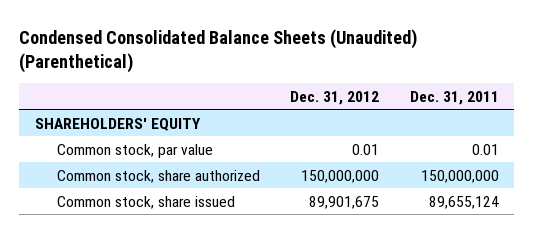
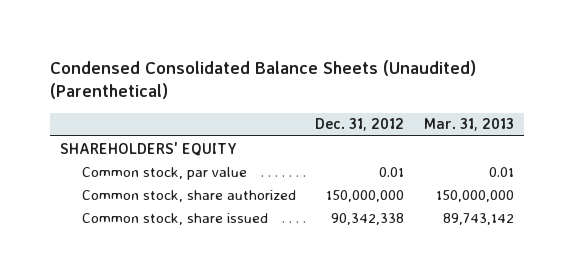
[410,90,500,105] Dec. 31, 2011 -> none
none -> [424,118,515,132] Mar. 31, 2013
[309,195,380,209] 89,901,675 -> [331,212,405,225] 90,342,338

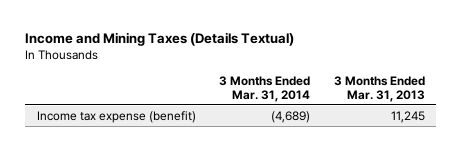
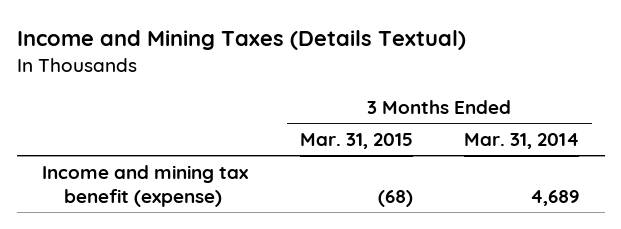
[333,76,425,103] 3 Months Ended Mar. 31, 2013 -> none
none -> [299,133,413,150] Mar. 31, 2015
[36,111,196,124] Income tax expense (benefit) -> [42,164,249,208] Income and mining tax benefit (expense)
[271,111,311,124] (4,689) -> [530,190,580,207] 4,689

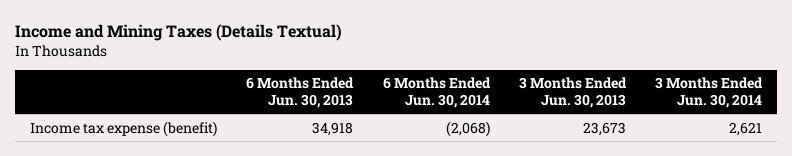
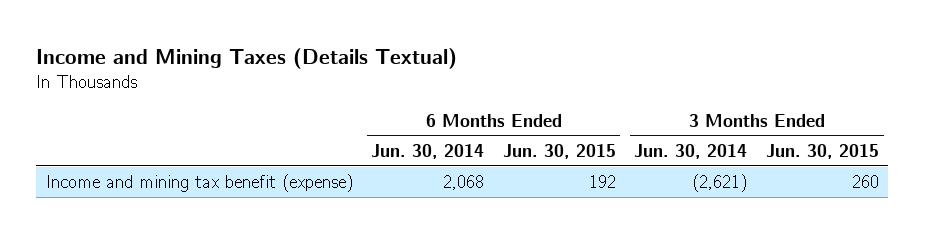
[246,77,355,108] 6 Months Ended Jun. 30, 2013 -> none
[518,77,627,108] 3 Months Ended Jun. 30, 2013 -> none
none -> [502,143,616,159] Jun. 30, 2015
none -> [765,143,879,159] Jun. 30, 2015
[30,120,218,137] Income tax expense (benefit) -> [45,174,353,193] Income and mining tax benefit (expense)
[445,120,490,137] (2,068) -> [443,175,485,191] 2,068
[729,121,763,136] 2,621 -> [692,174,748,193] (2,621)

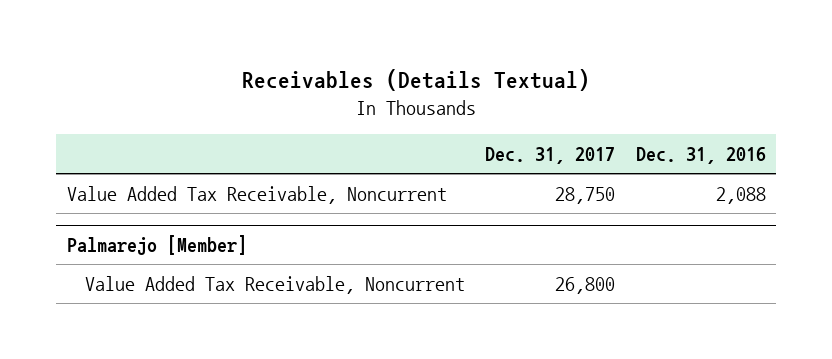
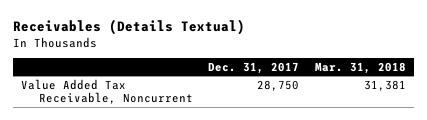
[635,147,766,165] Dec. 31, 2016 -> none
none -> [315,61,407,74] Mar. 31, 2018
[66,235,247,256] Palmarejo [Member] -> none
[84,275,465,294] Value Added Tax Receivable, Noncurrent -> none

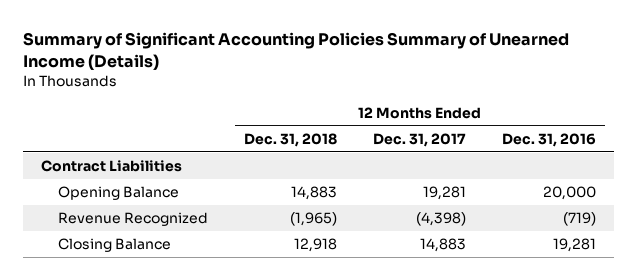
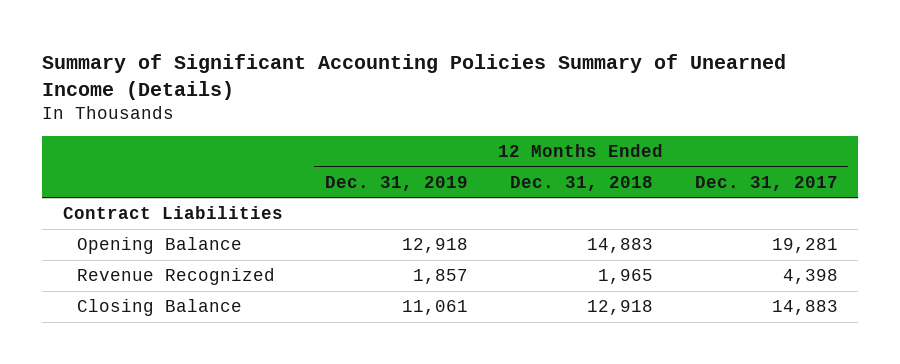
[502,132,597,147] Dec. 31, 2016 -> none
none -> [324,175,468,191] Dec. 31, 2019
[290,212,338,227] (1,965) -> [597,268,653,284] 1,965
[416,212,467,227] (4,398) -> [782,268,838,284] 4,398

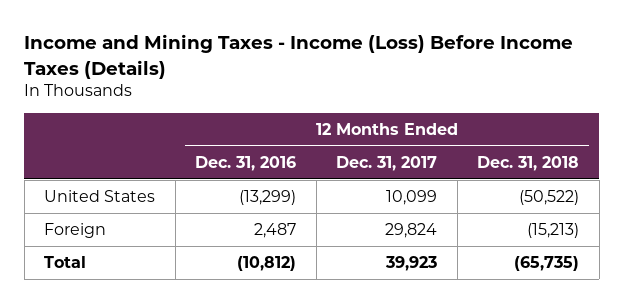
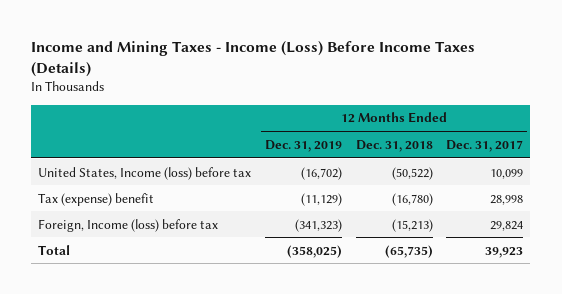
[195,155,297,171] Dec. 31, 2016 -> none
none -> [264,139,342,152] Dec. 31, 2019
[44,190,156,203] United States -> [38,166,252,180] United States, Income (loss) before tax
none -> [38,192,155,206] Tax (expense) benefit
[44,223,107,239] Foreign -> [38,218,219,232] Foreign, Income (loss) before tax

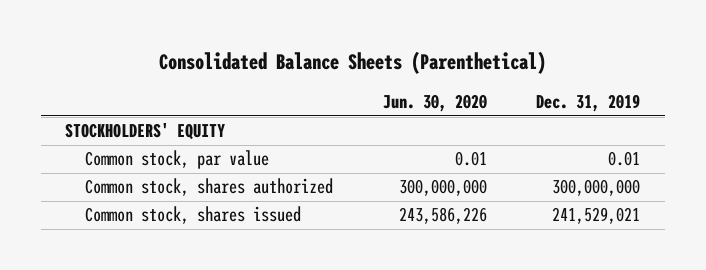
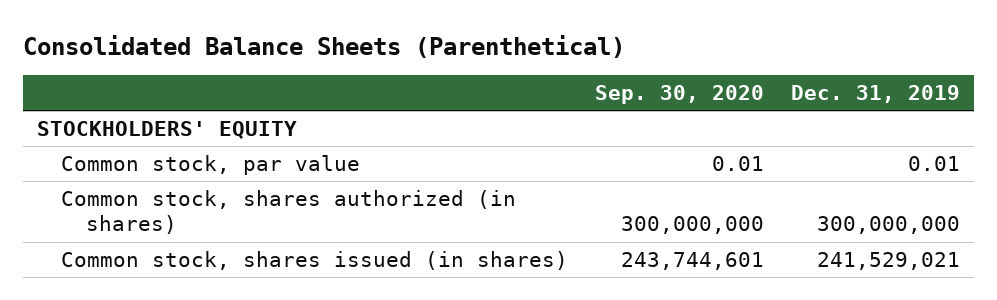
[382,93,487,112] Jun. 30, 2020 -> none
none -> [595,85,765,105] Sep. 30, 2020
[84,178,333,197] Common stock, shares authorized -> [61,189,517,235] Common stock, shares authorized (in shares)
[84,206,301,225] Common stock, shares issued -> [61,250,569,270] Common stock, shares issued (in shares)

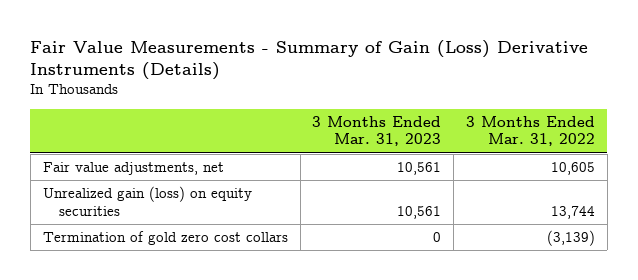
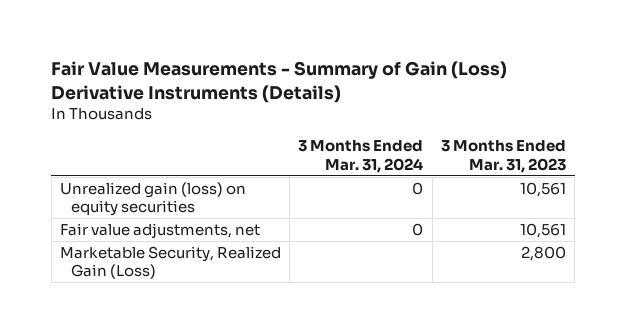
[465,115,595,147] 3 Months Ended Mar. 31, 2022 -> none
none -> [298,140,424,173] 3 Months Ended Mar. 31, 2024
[42,231,288,246] Termination of gold zero cost collars -> none
[42,162,224,176] Fair value adjustments, net -> [59,222,260,239] Fair value adjustments, net
none -> [59,245,281,280] Marketable Security, Realized Gain (Loss)

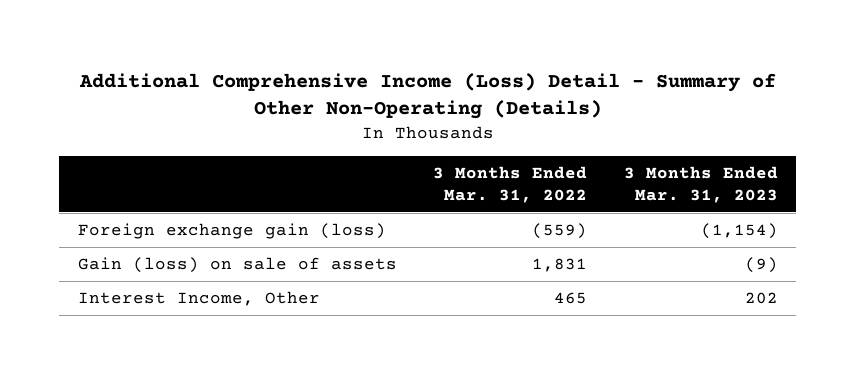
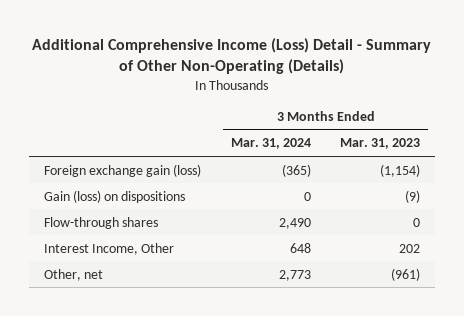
[433,165,588,204] 3 Months Ended Mar. 31, 2022 -> none
none -> [230,138,311,150] Mar. 31, 2024
[77,256,397,273] Gain (loss) on sale of assets -> [44,189,186,203] Gain (loss) on dispositions
none -> [44,216,159,229] Flow-through shares
none -> [44,268,104,281] Other, net

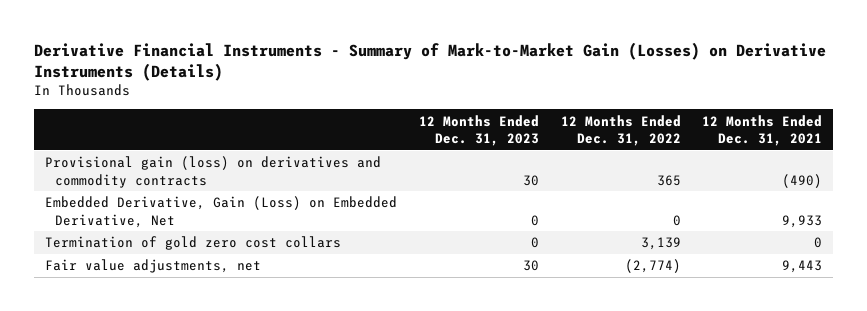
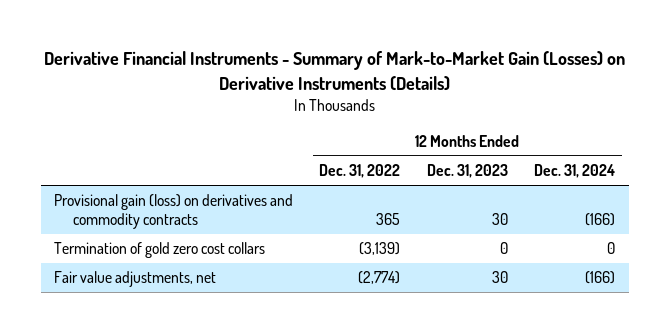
[702,114,823,146] 12 Months Ended Dec. 31, 2021 -> none
none -> [534,164,616,179] Dec. 31, 2024
[45,196,398,228] Embedded Derivative, Gain (Loss) on Embedded Derivative, Net -> none
[640,237,681,251] 3,139 -> [359,242,401,256] (3,139)

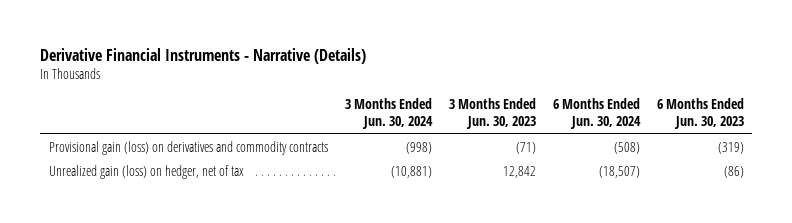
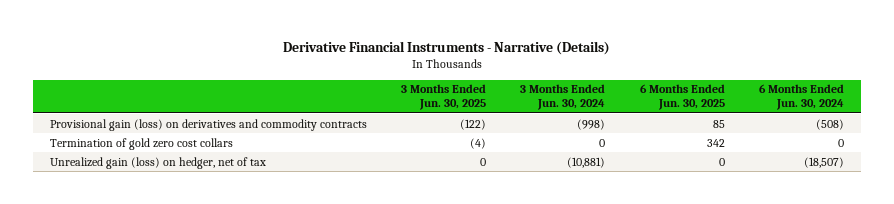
[448,98,536,130] 3 Months Ended Jun. 30, 2023 -> none
[656,98,744,130] 6 Months Ended Jun. 30, 2023 -> none
none -> [401,84,487,111] 3 Months Ended Jun. 30, 2025
none -> [639,84,725,111] 6 Months Ended Jun. 30, 2025
none -> [50,137,234,150] Termination of gold zero cost collars

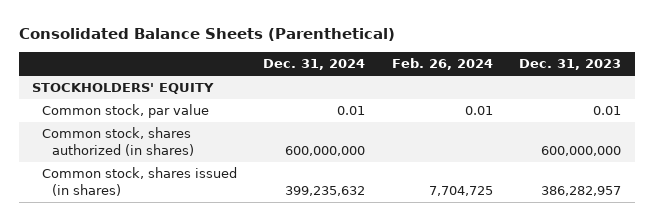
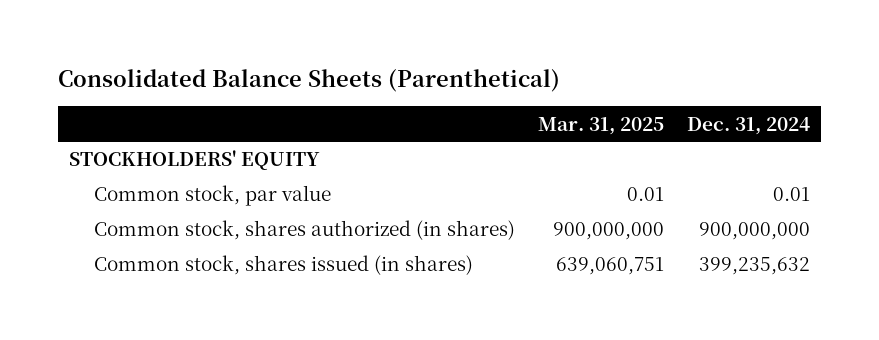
[391,58,493,71] Feb. 26, 2024 -> none
[519,59,622,71] Dec. 31, 2023 -> none
none -> [538,116,665,135] Mar. 31, 2025
[285,145,366,156] 600,000,000 -> [698,222,810,241] 900,000,000

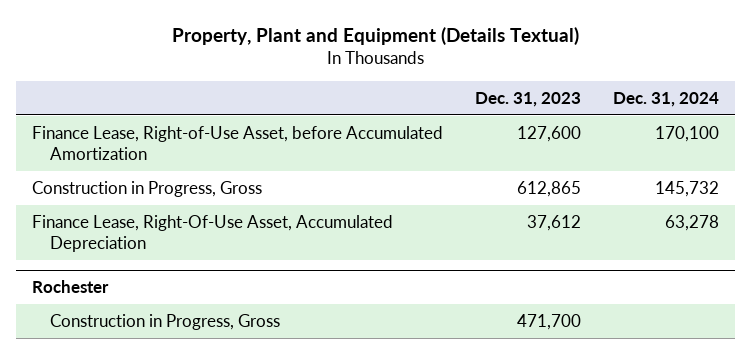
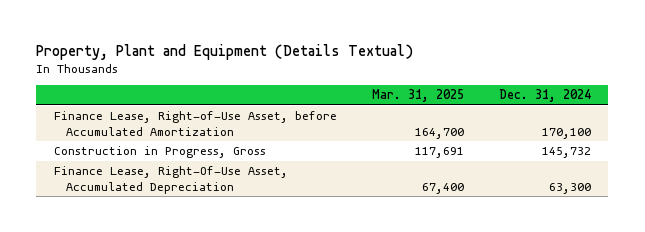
[475,91,582,107] Dec. 31, 2023 -> none
none -> [371,89,464,103] Mar. 31, 2025
[32,280,110,294] Rochester -> none
[49,313,280,330] Construction in Progress, Gross -> none
[665,214,720,231] 63,278 -> [548,182,591,194] 63,300

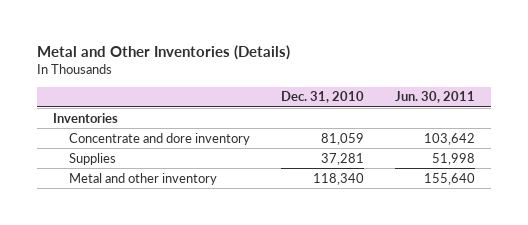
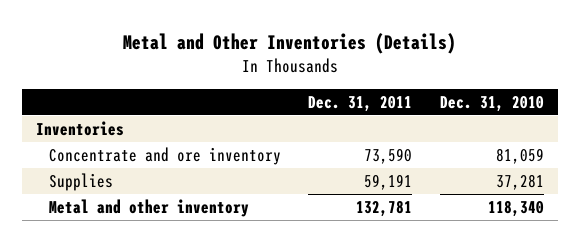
[395,91,476,104] Jun. 30, 2011 -> none
none -> [308,95,413,112] Dec. 31, 2011
[68,132,250,145] Concentrate and dore inventory -> [48,147,281,166] Concentrate and ore inventory

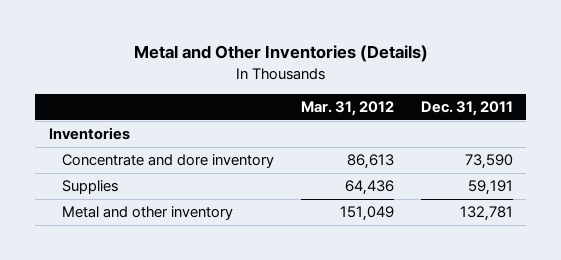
[439,95,544,112] Dec. 31, 2010 -> none
none -> [300,100,394,116] Mar. 31, 2012
[48,147,281,166] Concentrate and ore inventory -> [62,154,275,169] Concentrate and dore inventory

